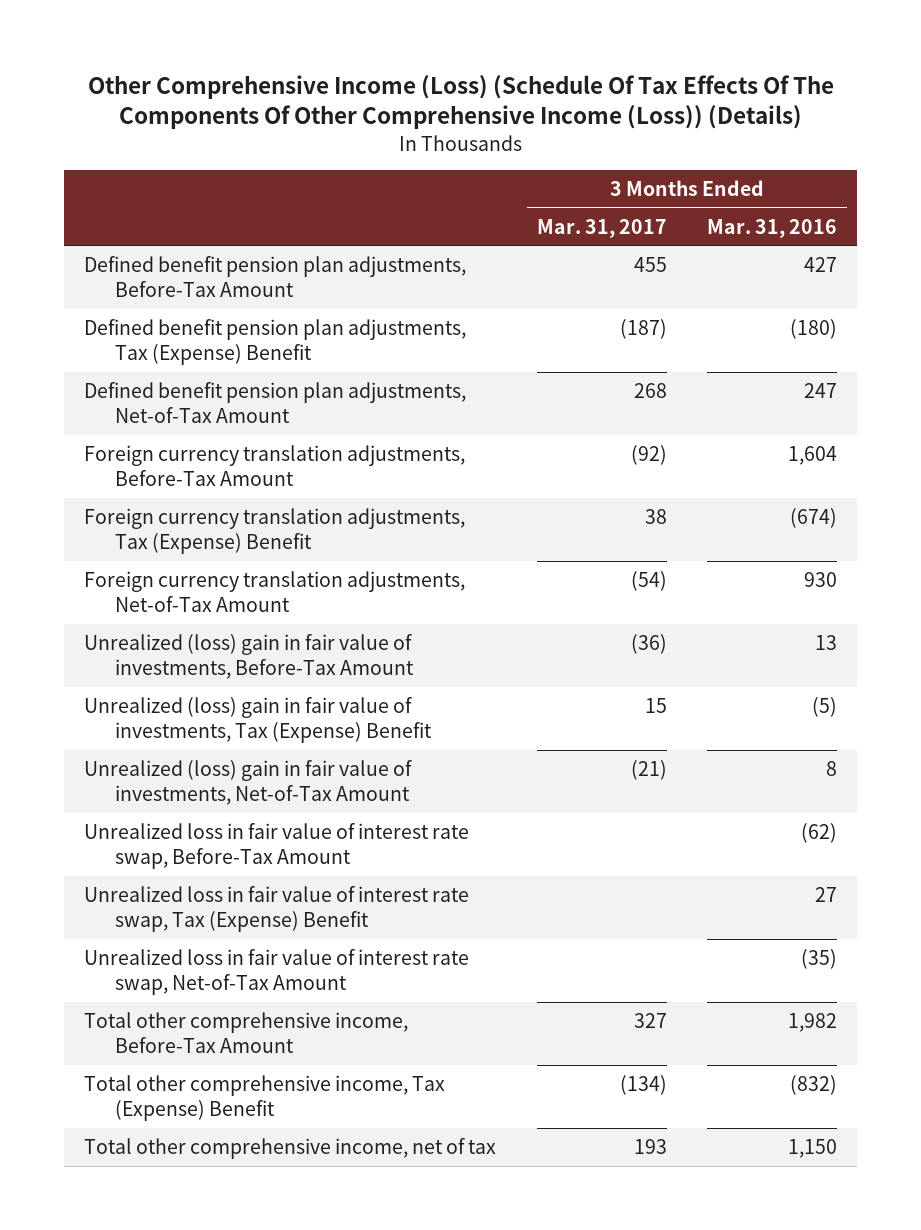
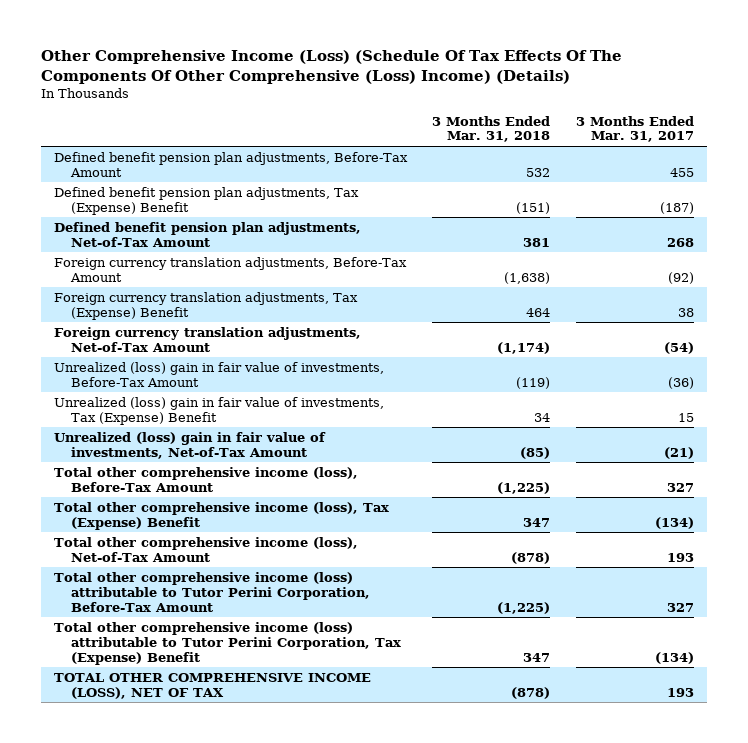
[87,75,834,130] Other Comprehensive Income (Loss) (Schedule Of Tax Effects Of The Components Of Other Comprehensive Income (Loss)) (Details) -> [40,49,622,84] Other Comprehensive Income (Loss) (Schedule Of Tax Effects Of The Components Of Other Comprehensive (Loss) Income) (Details)
[707,218,838,238] Mar. 31, 2016 -> none
none -> [432,115,551,143] 3 Months Ended Mar. 31, 2018
[84,822,470,870] Unrealized loss in fair value of interest rate swap, Before-Tax Amount -> none
[84,885,470,933] Unrealized loss in fair value of interest rate swap, Tax (Expense) Benefit -> none
[84,948,470,996] Unrealized loss in fair value of interest rate swap, Net-of-Tax Amount -> none
none -> [53,466,358,492] Total other comprehensive income (loss), Before-Tax Amount
none -> [53,501,389,530] Total other comprehensive income (loss), Tax (Expense) Benefit
none -> [53,536,358,562] Total other comprehensive income (loss), Net-of-Tax Amount
[84,1011,409,1054] Total other comprehensive income, Before-Tax Amount -> [53,571,371,612] Total other comprehensive income (loss) attributable to Tutor Perini Corporation, Before-Tax Amount
[84,1074,446,1122] Total other comprehensive income, Tax (Expense) Benefit -> [53,621,402,665] Total other comprehensive income (loss) attributable to Tutor Perini Corporation, Tax (Expense) Benefit
[84,1137,497,1159] Total other comprehensive income, net of tax -> [53,672,371,699] TOTAL OTHER COMPREHENSIVE INCOME (LOSS), NET OF TAX

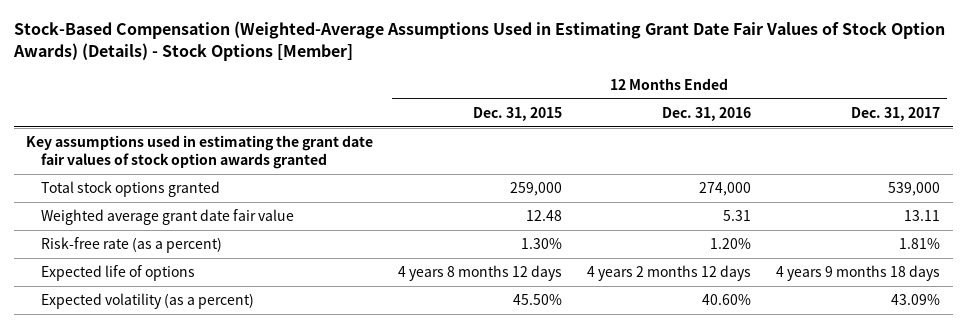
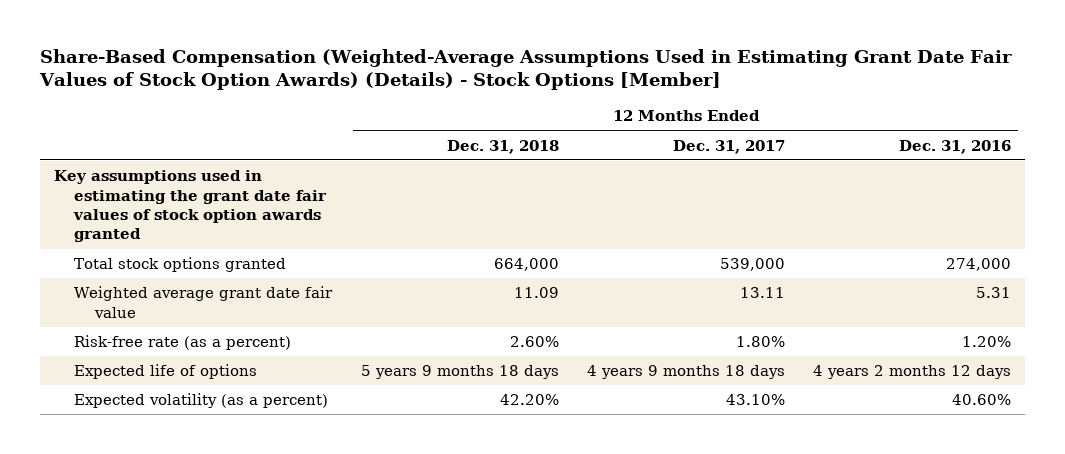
[12,21,945,61] Stock-Based Compensation (Weighted-Average Assumptions Used in Estimating Grant Date Fair Values of Stock Option Awards) (Details) - Stock Options [Member] -> [38,48,1012,91] Share-Based Compensation (Weighted-Average Assumptions Used in Estimating Grant Date Fair Values of Stock Option Awards) (Details) - Stock Options [Member]
[473,106,563,121] Dec. 31, 2015 -> none
none -> [446,139,559,154] Dec. 31, 2018
[899,238,941,250] 1.81% -> [735,336,785,348] 1.80%
[891,294,941,306] 43.09% -> [725,394,785,406] 43.10%

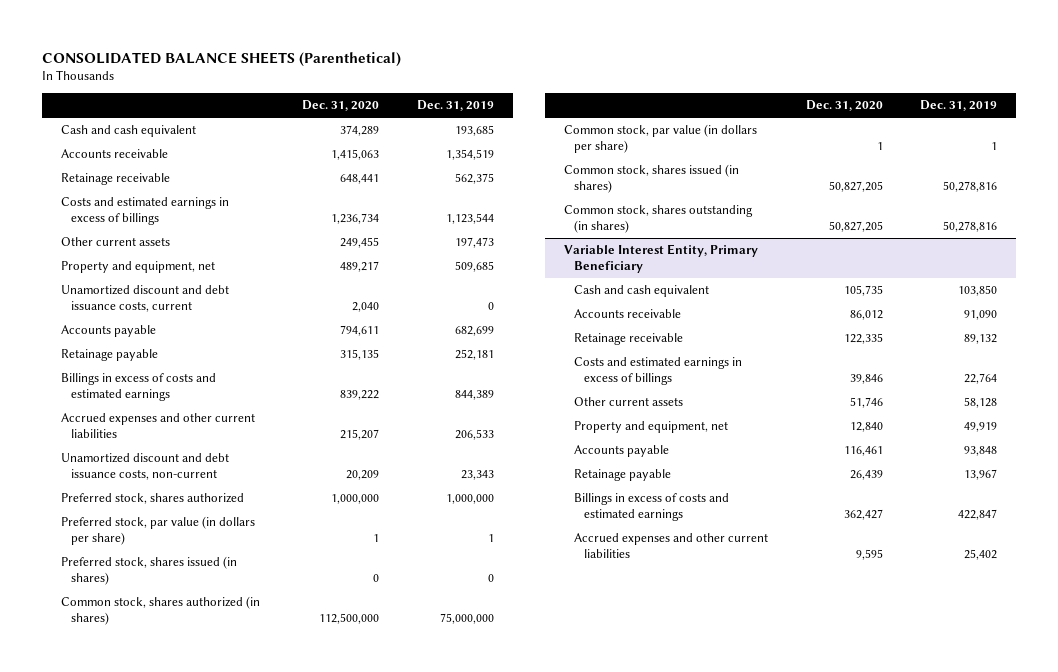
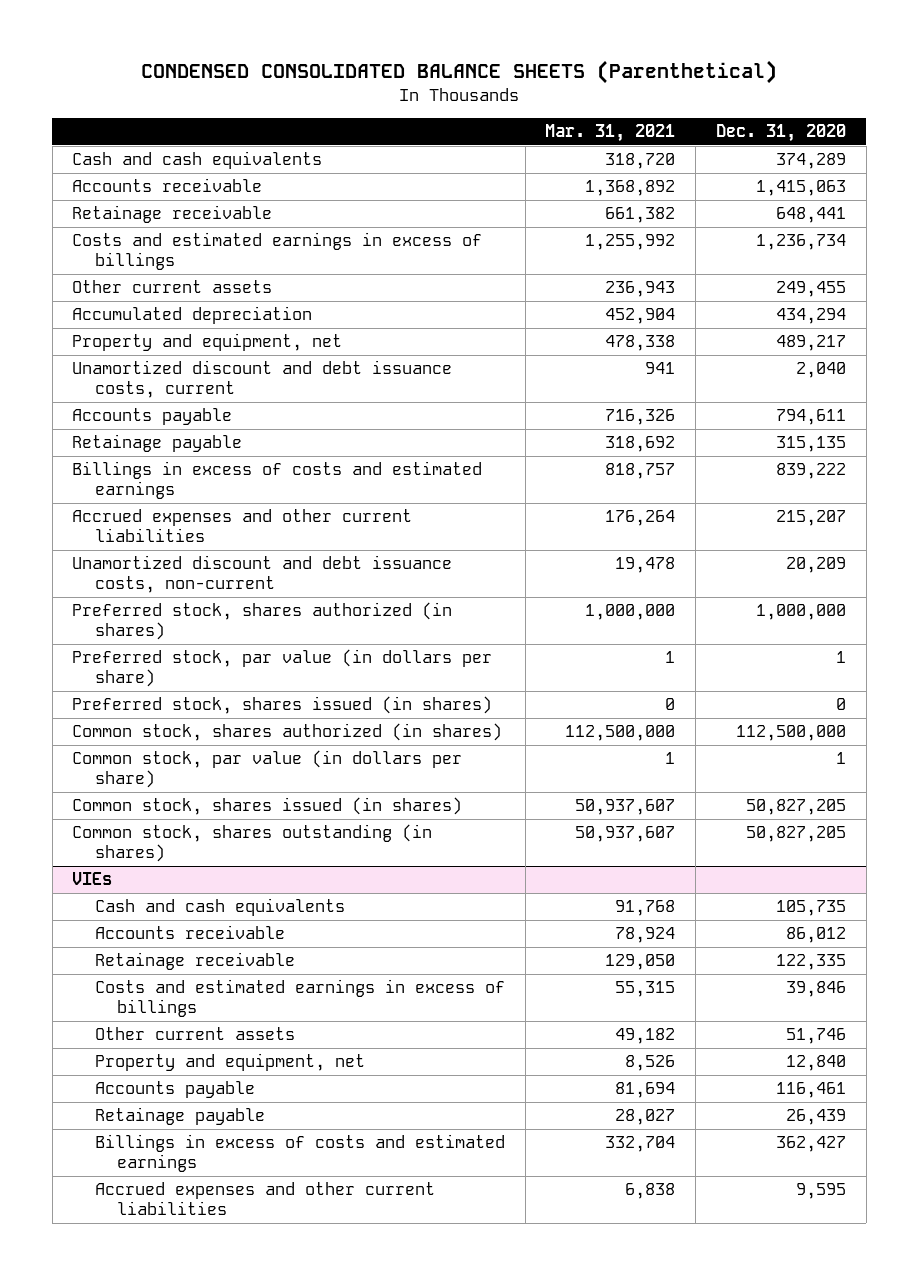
[42,51,402,67] CONSOLIDATED BALANCE SHEETS (Parenthetical) -> [141,60,778,85] CONDENSED CONSOLIDATED BALANCE SHEETS (Parenthetical)
[416,100,494,112] Dec. 31, 2019 -> none
none -> [545,124,676,143] Mar. 31, 2021
[60,125,196,138] Cash and cash equivalent -> [72,151,323,170] Cash and cash equivalents
none -> [72,306,313,325] Accumulated depreciation
[60,493,244,505] Preferred stock, shares authorized -> [72,602,453,641] Preferred stock, shares authorized (in shares)
[564,244,759,274] Variable Interest Entity, Primary Beneficiary -> [72,872,113,886] VIEs
[573,285,709,298] Cash and cash equivalent -> [94,898,345,917] Cash and cash equivalents

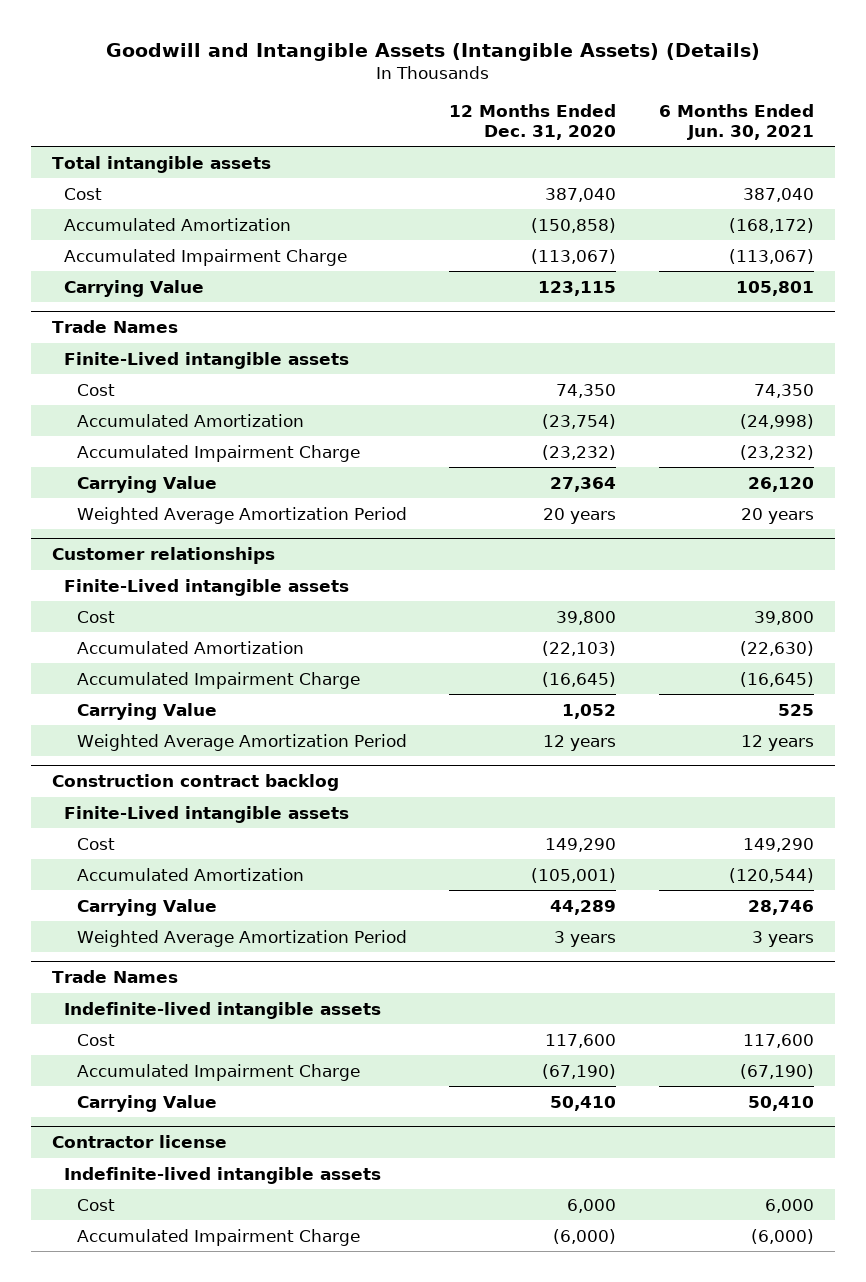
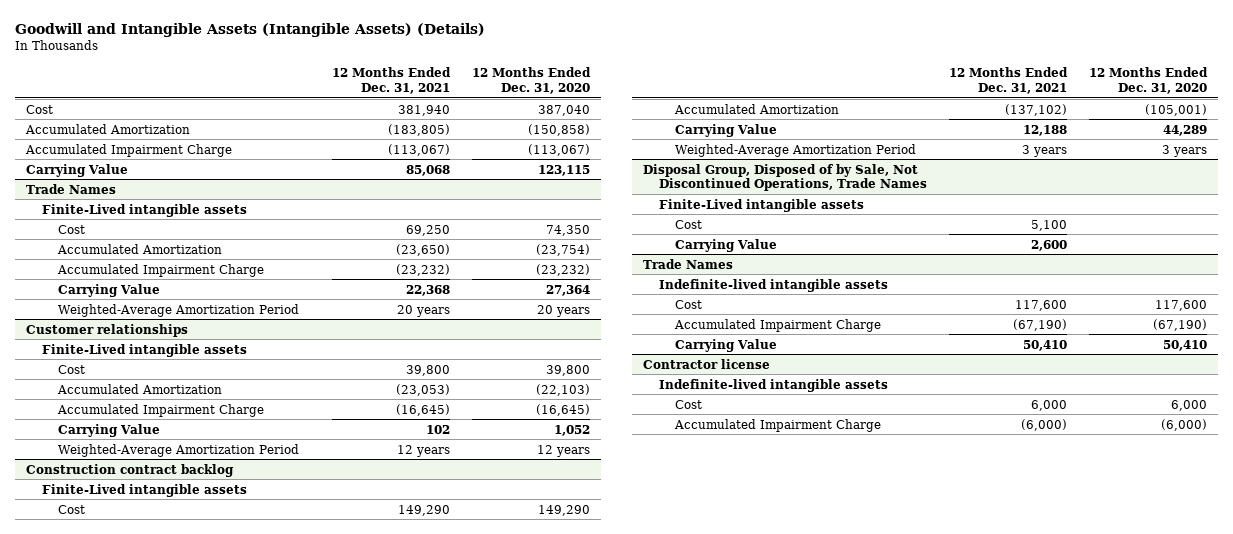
[658,104,814,140] 6 Months Ended Jun. 30, 2021 -> none
none -> [332,67,452,94] 12 Months Ended Dec. 31, 2021
[52,155,272,173] Total intangible assets -> none
[76,506,407,524] Weighted Average Amortization Period -> [58,303,300,317] Weighted-Average Amortization Period
[76,733,407,751] Weighted Average Amortization Period -> [58,443,300,457] Weighted-Average Amortization Period
[76,929,407,947] Weighted Average Amortization Period -> [674,143,916,157] Weighted-Average Amortization Period
none -> [642,163,927,192] Disposal Group, Disposed of by Sale, Not Discontinued Operations, Trade Names
none -> [658,198,864,212] Finite-Lived intangible assets
none -> [674,219,702,229] Cost
none -> [674,238,777,252] Carrying Value

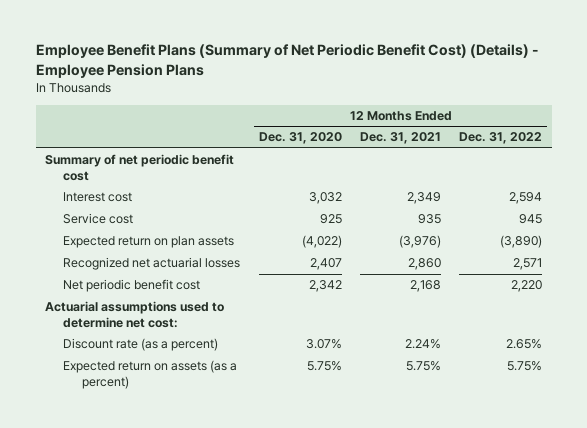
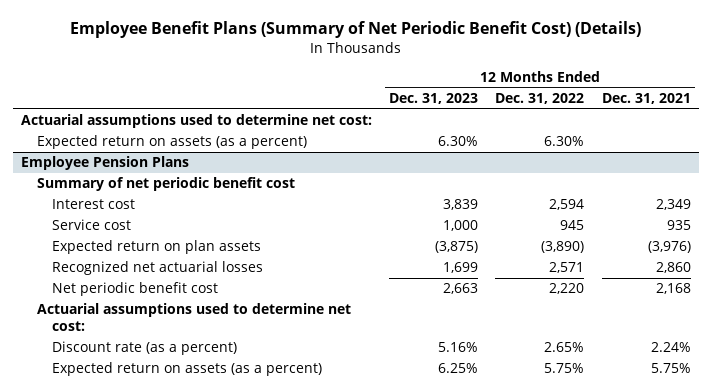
[35,44,539,78] Employee Benefit Plans (Summary of Net Periodic Benefit Cost) (Details) - Employee Pension Plans -> [69,21,641,39] Employee Benefit Plans (Summary of Net Periodic Benefit Cost) (Details)
[258,132,342,145] Dec. 31, 2020 -> none
none -> [389,93,479,105] Dec. 31, 2023
none -> [21,114,373,129] Actuarial assumptions used to determine net cost:
none -> [36,135,307,150] Expected return on assets (as a percent)
none -> [21,156,190,171] Employee Pension Plans

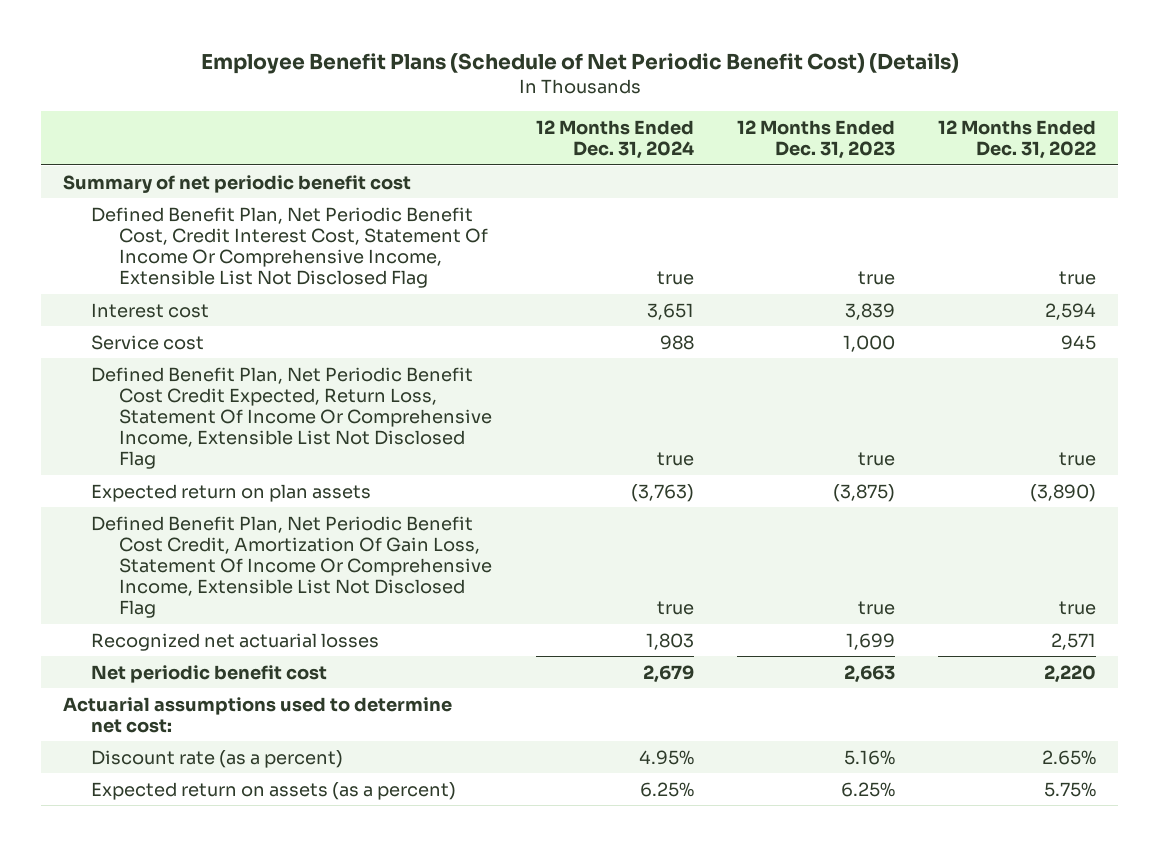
[69,21,641,39] Employee Benefit Plans (Summary of Net Periodic Benefit Cost) (Details) -> [200,53,959,75] Employee Benefit Plans (Schedule of Net Periodic Benefit Cost) (Details)
[601,93,691,105] Dec. 31, 2021 -> none
none -> [535,119,694,160] 12 Months Ended Dec. 31, 2024
[21,114,373,129] Actuarial assumptions used to determine net cost: -> none
[36,135,307,150] Expected return on assets (as a percent) -> none
[21,156,190,171] Employee Pension Plans -> none
none -> [91,206,489,289] Defined Benefit Plan, Net Periodic Benefit Cost, Credit Interest Cost, Statement Of Income Or Comprehensive Income, Extensible List Not Disclosed Flag
none -> [91,366,493,470] Defined Benefit Plan, Net Periodic Benefit Cost Credit Expected, Return Loss, Statement Of Income Or Comprehensive Income, Extensible List Not Disclosed Flag
none -> [91,515,493,619] Defined Benefit Plan, Net Periodic Benefit Cost Credit, Amortization Of Gain Loss, Statement Of Income Or Comprehensive Income, Extensible List Not Disclosed Flag

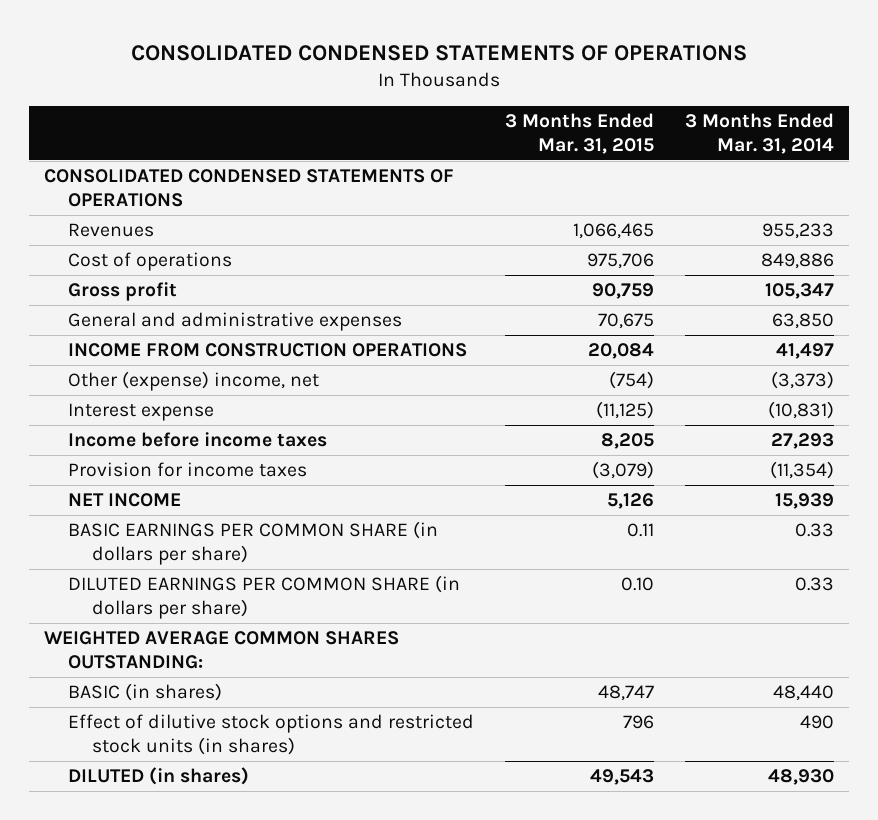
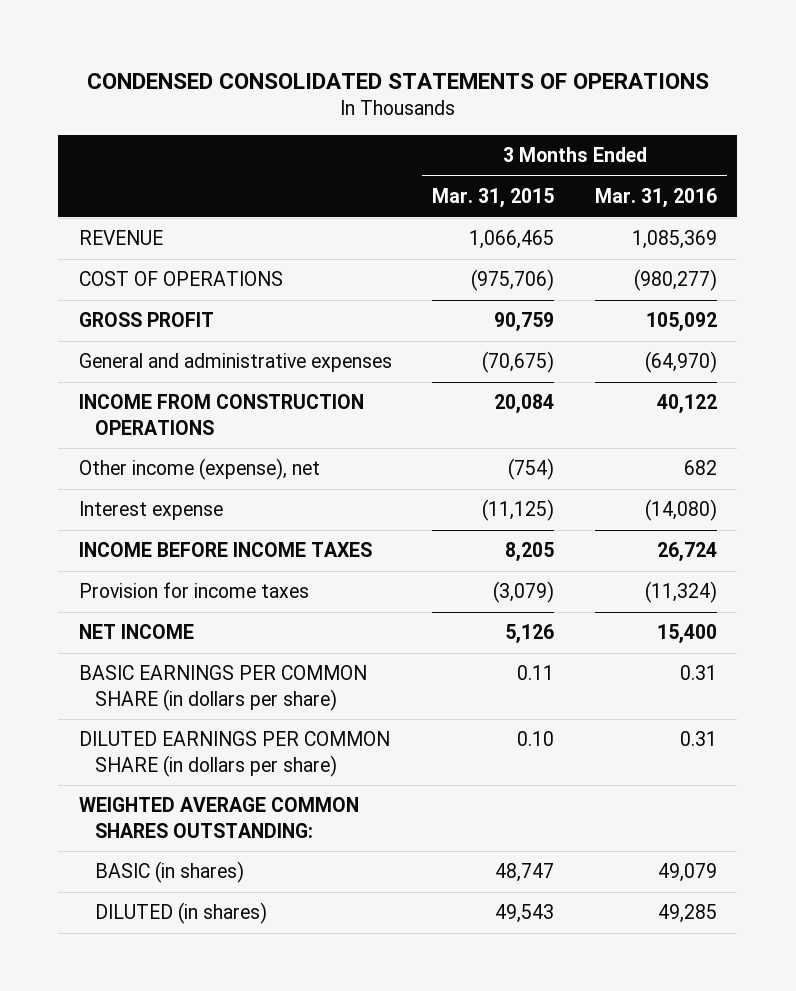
[131,44,748,61] CONSOLIDATED CONDENSED STATEMENTS OF OPERATIONS -> [86,72,709,89] CONDENSED CONSOLIDATED STATEMENTS OF OPERATIONS
[684,113,834,154] 3 Months Ended Mar. 31, 2014 -> none
none -> [595,188,718,209] Mar. 31, 2016
[44,169,455,207] CONSOLIDATED CONDENSED STATEMENTS OF OPERATIONS -> none
[68,223,155,238] Revenues -> [78,230,163,246] REVENUE
[68,252,233,272] Cost of operations -> [78,271,283,287] COST OF OPERATIONS
[587,253,655,270] 975,706 -> [471,269,555,292] (975,706)
[68,282,178,302] Gross profit -> [78,312,214,328] GROSS PROFIT
[598,313,655,330] 70,675 -> [482,351,555,374] (70,675)
[68,371,320,392] Other (expense) income, net -> [78,458,320,481] Other income (expense), net
[68,432,328,448] Income before income taxes -> [78,542,372,558] INCOME BEFORE INCOME TAXES
[68,714,475,755] Effect of dilutive stock options and restricted stock units (in shares) -> none

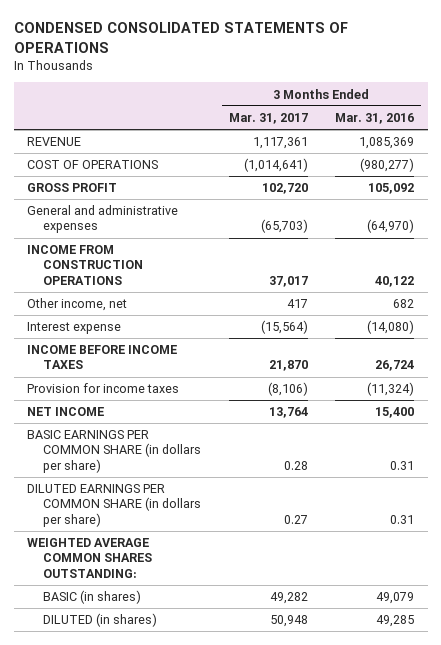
[432,188,555,209] Mar. 31, 2015 -> none
none -> [228,113,308,125] Mar. 31, 2017
[78,458,320,481] Other income (expense), net -> [27,298,128,312] Other income, net

